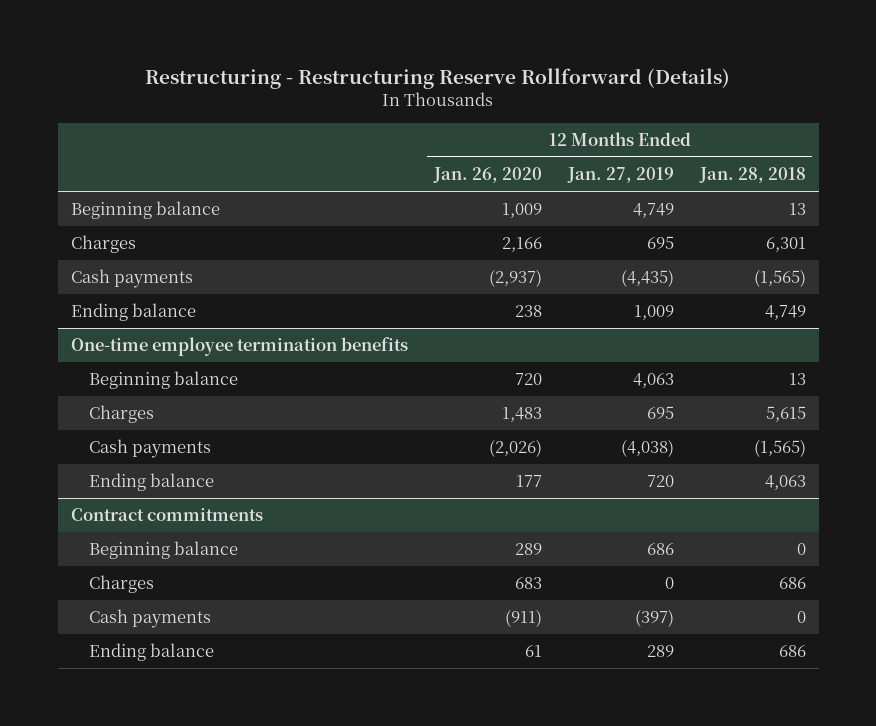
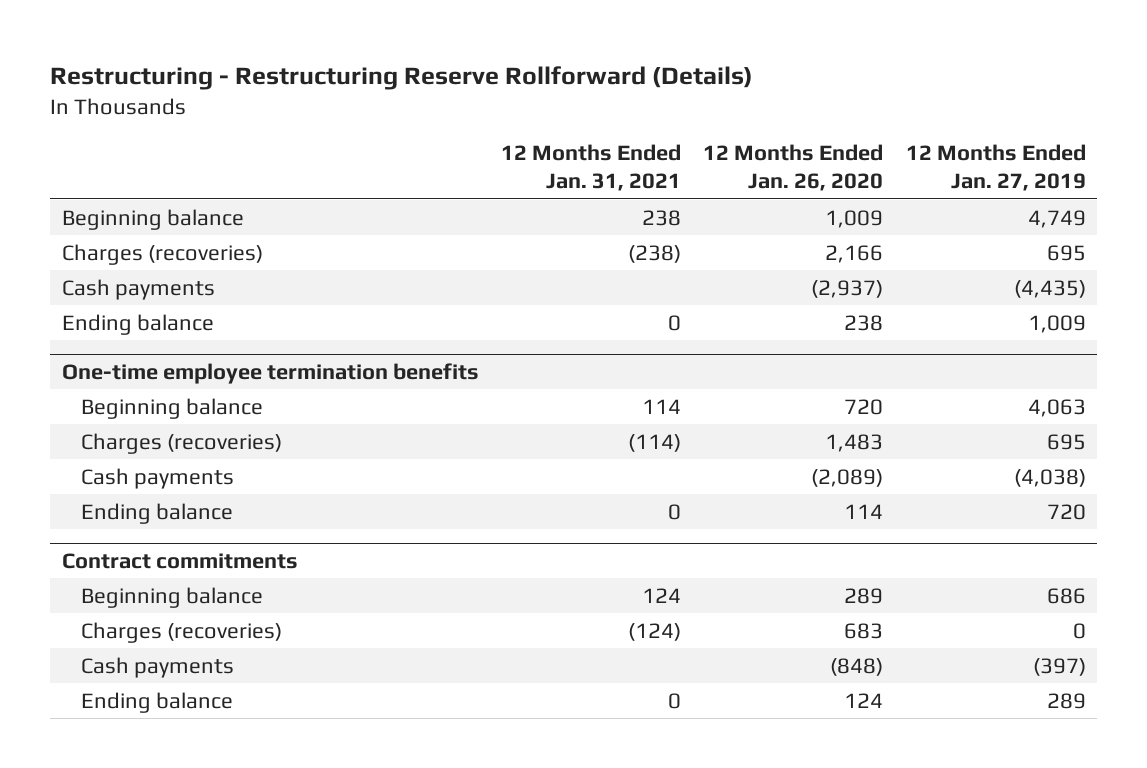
[698,167,806,184] Jan. 28, 2018 -> none
none -> [501,144,682,192] 12 Months Ended Jan. 31, 2021
[70,235,136,254] Charges -> [61,243,263,265] Charges (recoveries)
[89,405,155,424] Charges -> [80,432,282,454] Charges (recoveries)
[488,439,542,458] (2,026) -> [811,468,884,487] (2,089)
[515,475,542,488] 177 -> [844,503,884,519] 114
[89,575,155,594] Charges -> [80,621,282,643] Charges (recoveries)
[504,609,542,628] (911) -> [830,657,884,676] (848)
[524,645,542,658] 61 -> [844,692,884,708] 124

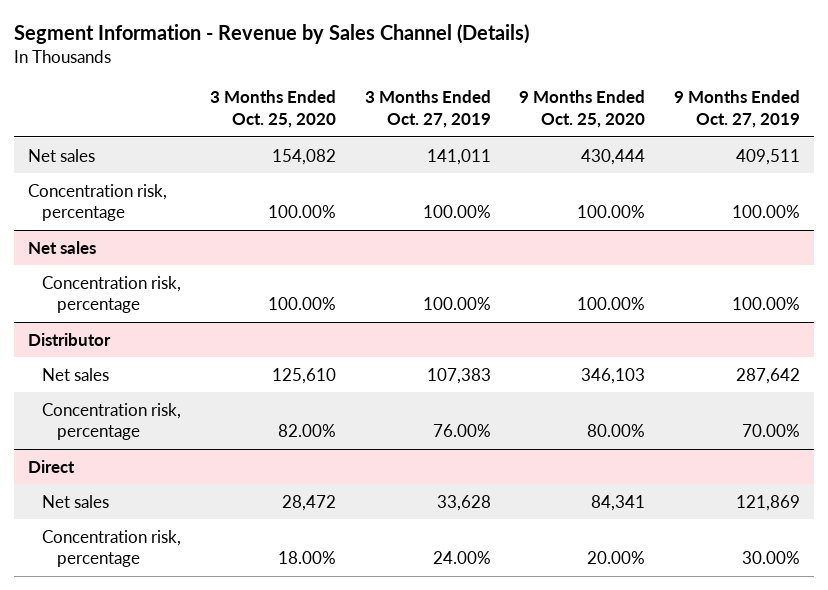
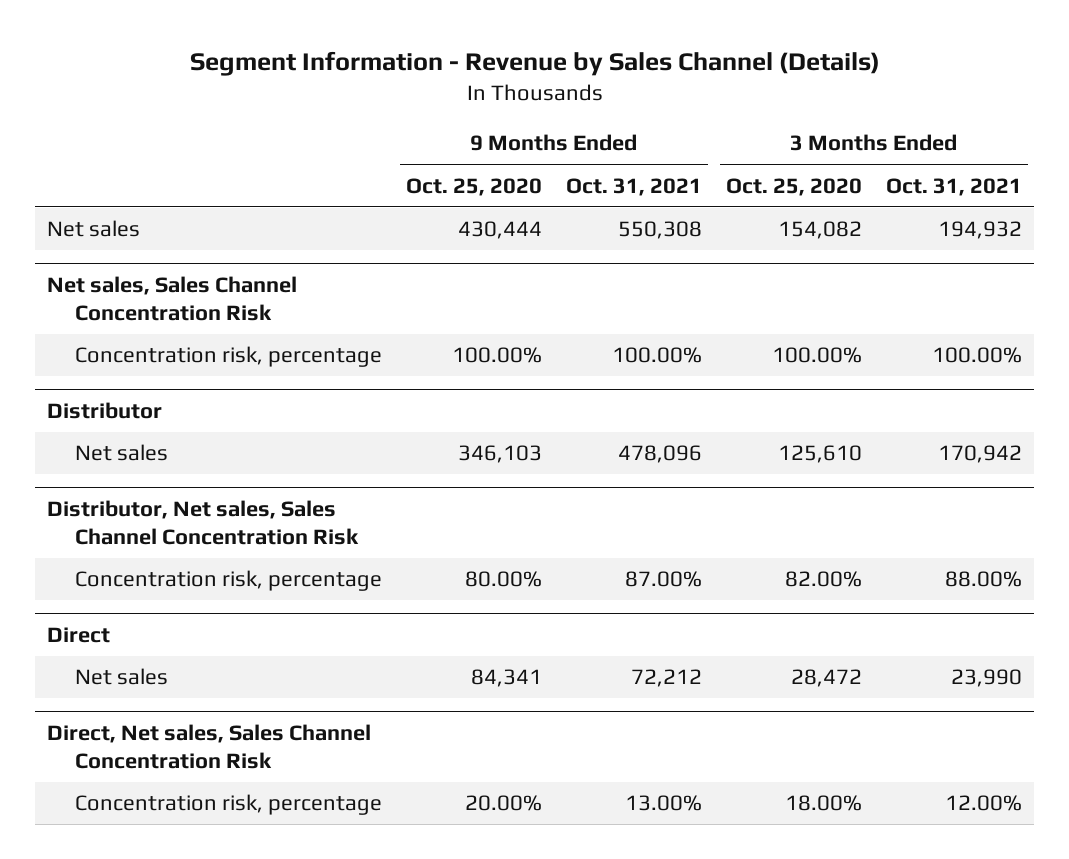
[364,90,491,129] 3 Months Ended Oct. 27, 2019 -> none
[673,90,800,129] 9 Months Ended Oct. 27, 2019 -> none
none -> [566,177,703,196] Oct. 31, 2021
none -> [886,177,1023,196] Oct. 31, 2021
[28,183,168,222] Concentration risk, percentage -> none
[28,240,97,254] Net sales -> none
none -> [47,276,298,322] Net sales, Sales Channel Concentration Risk
none -> [47,500,360,546] Distributor, Net sales, Sales Channel Concentration Risk
none -> [47,724,372,770] Direct, Net sales, Sales Channel Concentration Risk

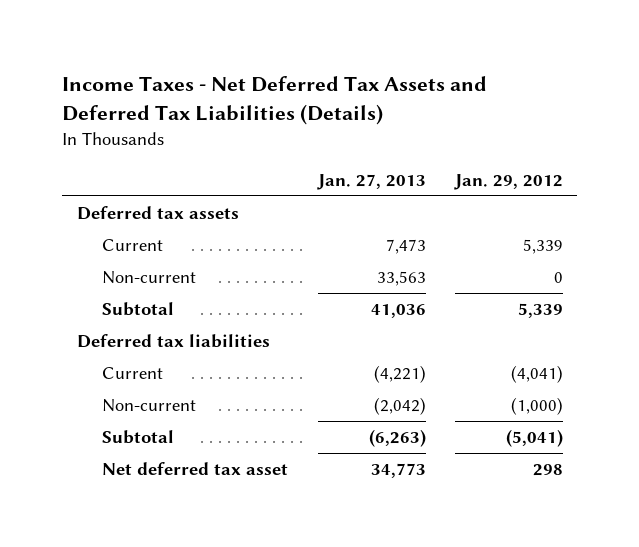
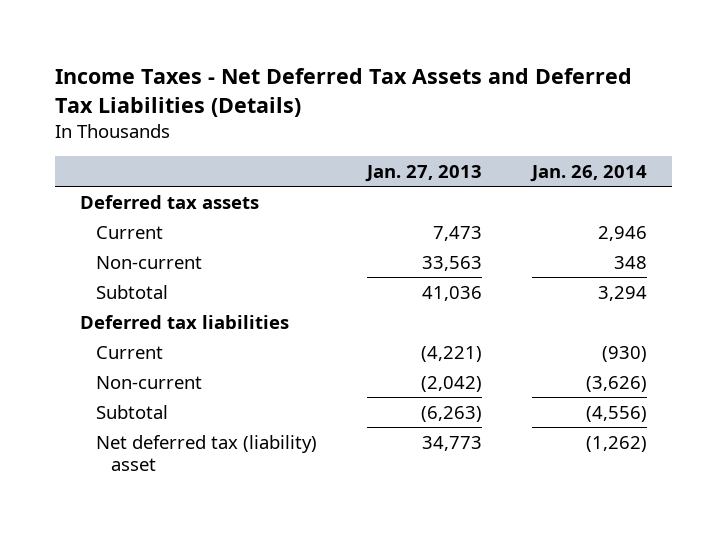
[453,173,563,190] Jan. 29, 2012 -> none
none -> [529,164,647,182] Jan. 26, 2014
[102,461,289,475] Net deferred tax asset -> [95,434,317,471] Net deferred tax (liability) asset

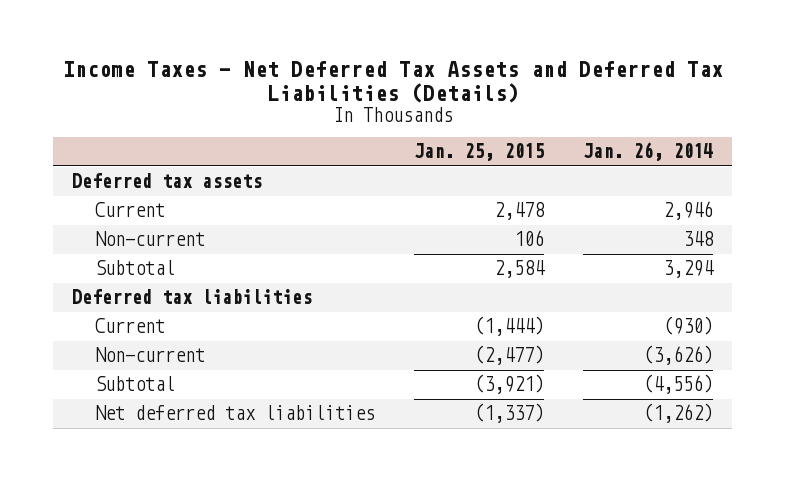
[364,164,482,182] Jan. 27, 2013 -> none
none -> [413,143,544,162] Jan. 25, 2015
[95,434,317,471] Net deferred tax (liability) asset -> [95,405,376,421] Net deferred tax liabilities

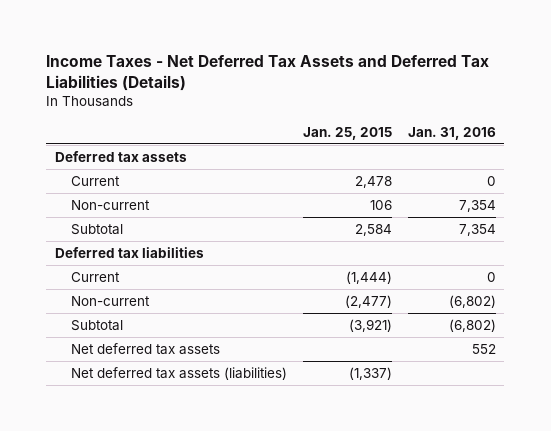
[582,142,713,162] Jan. 26, 2014 -> none
none -> [408,126,497,140] Jan. 31, 2016
none -> [70,342,220,355] Net deferred tax assets
[95,405,376,421] Net deferred tax liabilities -> [70,366,287,380] Net deferred tax assets (liabilities)

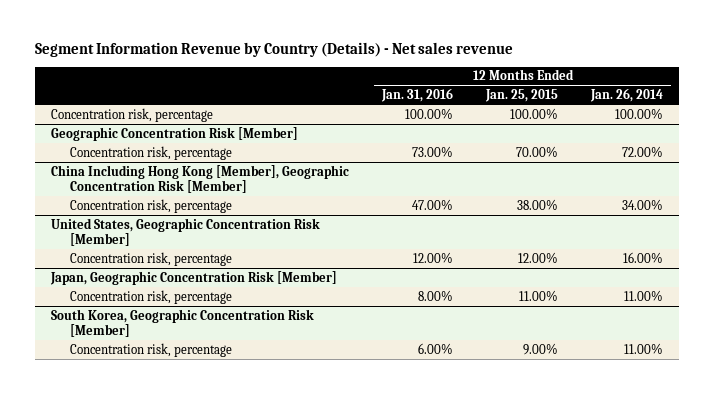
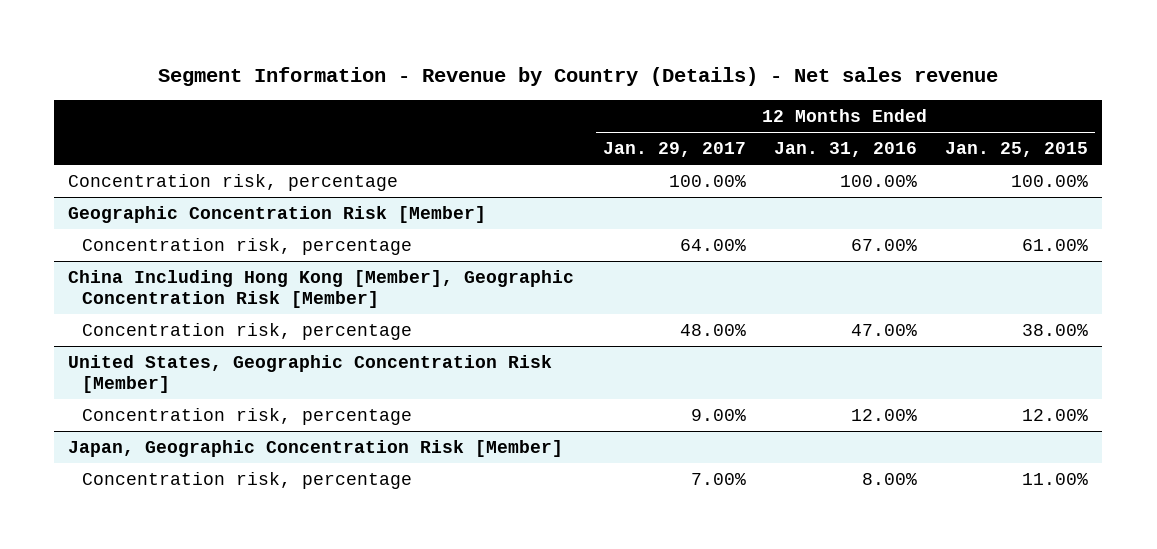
[35,42,514,58] Segment Information Revenue by Country (Details) - Net sales revenue -> [158,67,999,87] Segment Information - Revenue by Country (Details) - Net sales revenue
[589,88,663,103] Jan. 26, 2014 -> none
none -> [602,142,746,158] Jan. 29, 2017
[412,145,454,157] 73.00% -> [850,238,917,251] 67.00%
[516,145,559,157] 70.00% -> [1022,238,1089,251] 61.00%
[51,308,315,337] South Korea, Geographic Concentration Risk [Member] -> none
[70,342,233,357] Concentration risk, percentage -> none

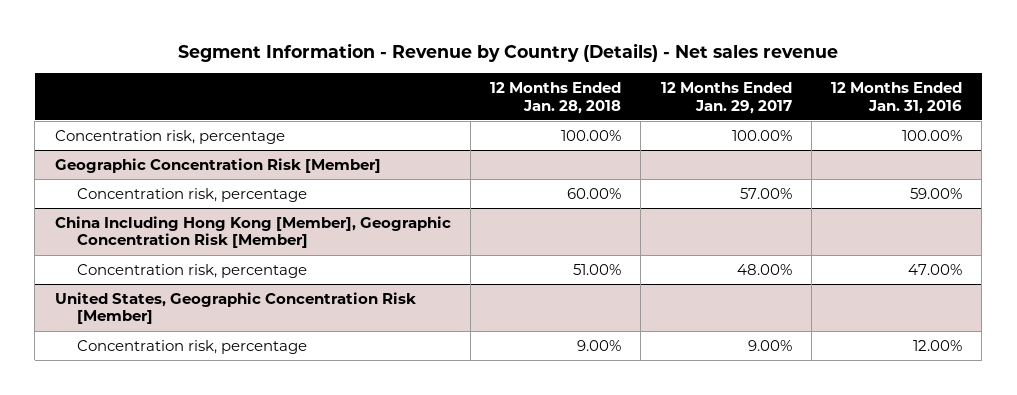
[945,142,1089,158] Jan. 25, 2015 -> none
none -> [490,82,622,114] 12 Months Ended Jan. 28, 2018
[679,238,746,251] 64.00% -> [739,187,792,199] 57.00%
[850,238,917,251] 67.00% -> [910,187,963,199] 59.00%
[68,439,564,457] Japan, Geographic Concentration Risk [Member] -> none
[81,471,412,489] Concentration risk, percentage -> none

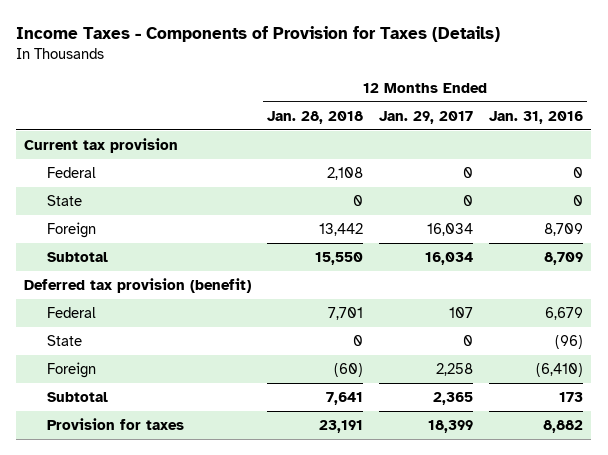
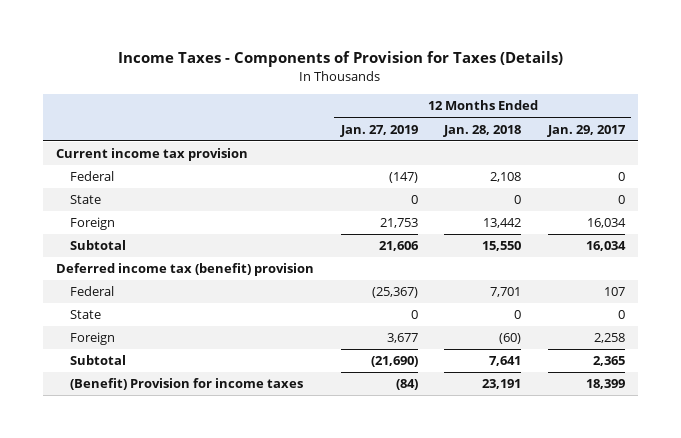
[489,110,584,124] Jan. 31, 2016 -> none
none -> [339,124,418,137] Jan. 27, 2019
[24,138,179,154] Current tax provision -> [56,148,249,162] Current income tax provision
[24,278,252,294] Deferred tax provision (benefit) -> [56,263,315,277] Deferred income tax (benefit) provision
[47,418,185,431] Provision for taxes -> [69,378,303,391] (Benefit) Provision for income taxes

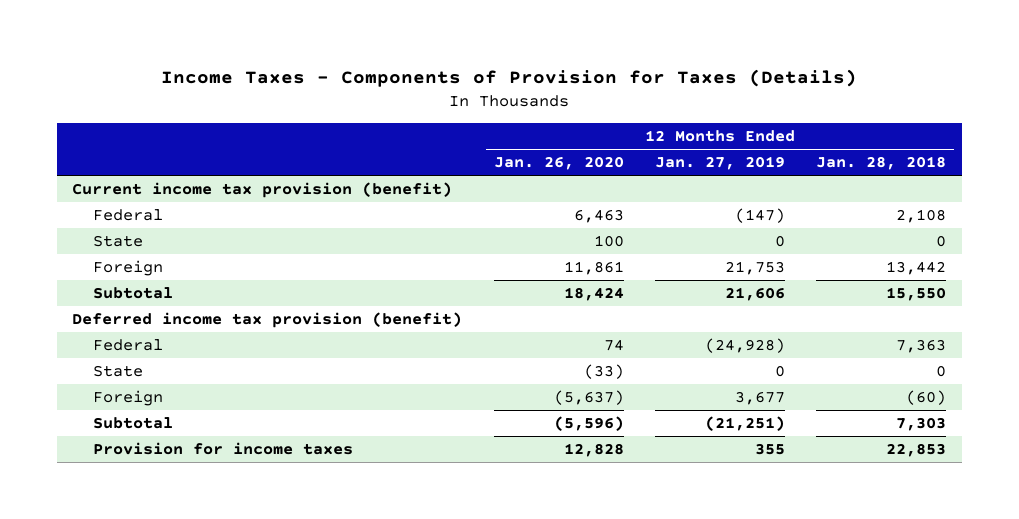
[546,124,626,137] Jan. 29, 2017 -> none
none -> [493,156,624,171] Jan. 26, 2020
[56,148,249,162] Current income tax provision -> [72,182,453,199] Current income tax provision (benefit)
[56,263,315,277] Deferred income tax (benefit) provision -> [72,312,463,329] Deferred income tax provision (benefit)
[371,287,418,299] (25,367) -> [705,338,786,354] (24,928)
[490,287,522,298] 7,701 -> [896,339,947,354] 7,363
[370,356,418,368] (21,690) -> [705,416,786,432] (21,251)
[489,356,522,367] 7,641 -> [896,417,947,432] 7,303
[69,378,303,391] (Benefit) Provision for income taxes -> [93,442,354,456] Provision for income taxes
[395,379,418,391] (84) -> [755,443,786,456] 355
[482,379,522,390] 23,191 -> [886,443,947,458] 22,853

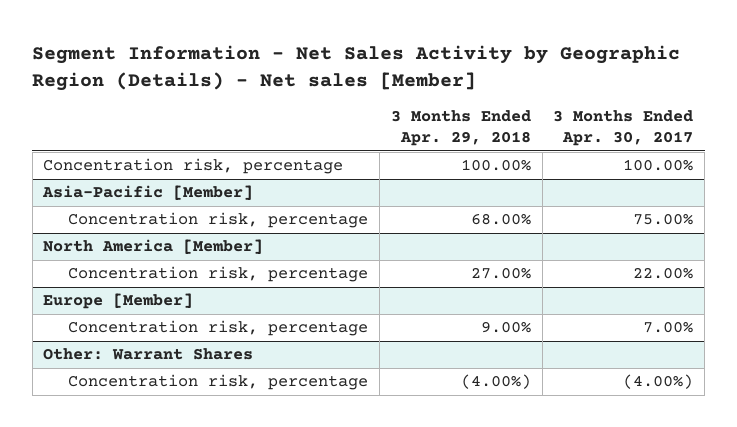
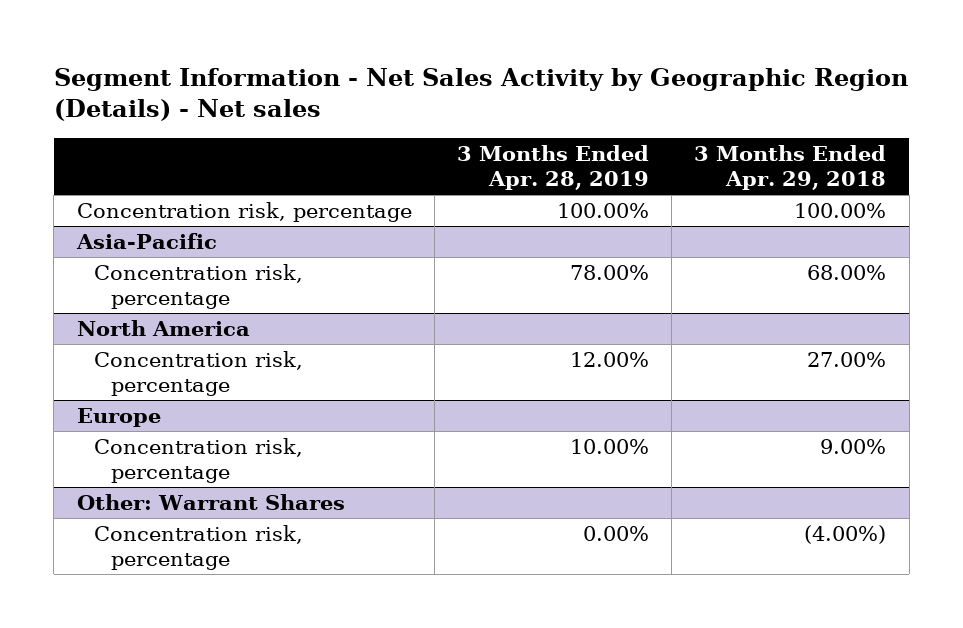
[32,44,681,91] Segment Information - Net Sales Activity by Geographic Region (Details) - Net sales [Member] -> [53,67,908,122] Segment Information - Net Sales Activity by Geographic Region (Details) - Net sales
[553,110,694,147] 3 Months Ended Apr. 30, 2017 -> none
none -> [456,144,649,190] 3 Months Ended Apr. 28, 2019
[42,185,254,201] Asia-Pacific [Member] -> [75,232,217,249] Asia-Pacific
[43,239,264,255] North America [Member] -> [76,319,250,336] North America
[43,293,194,310] Europe [Member] -> [76,407,161,427] Europe

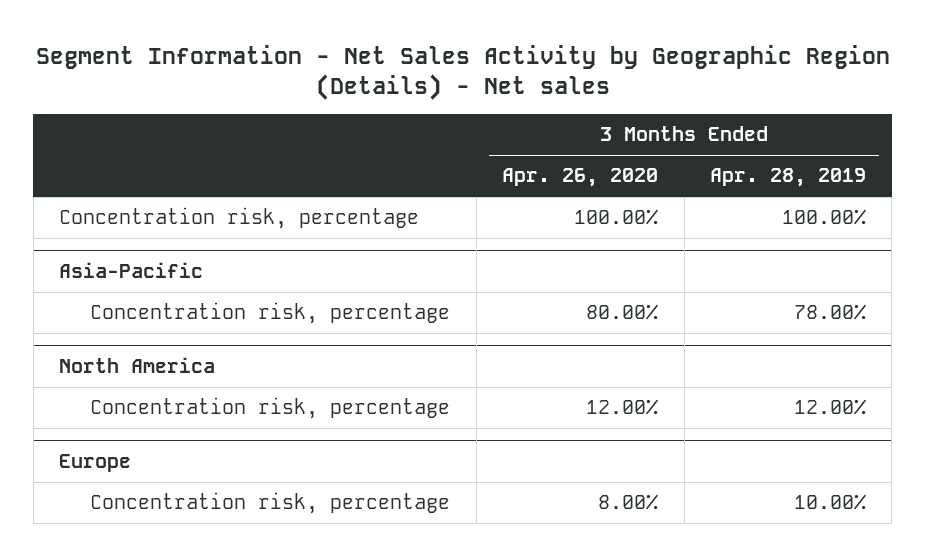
[694,144,887,190] 3 Months Ended Apr. 29, 2018 -> none
none -> [502,168,659,188] Apr. 26, 2020
[76,493,345,510] Other: Warrant Shares -> none
[93,524,303,571] Concentration risk, percentage -> none

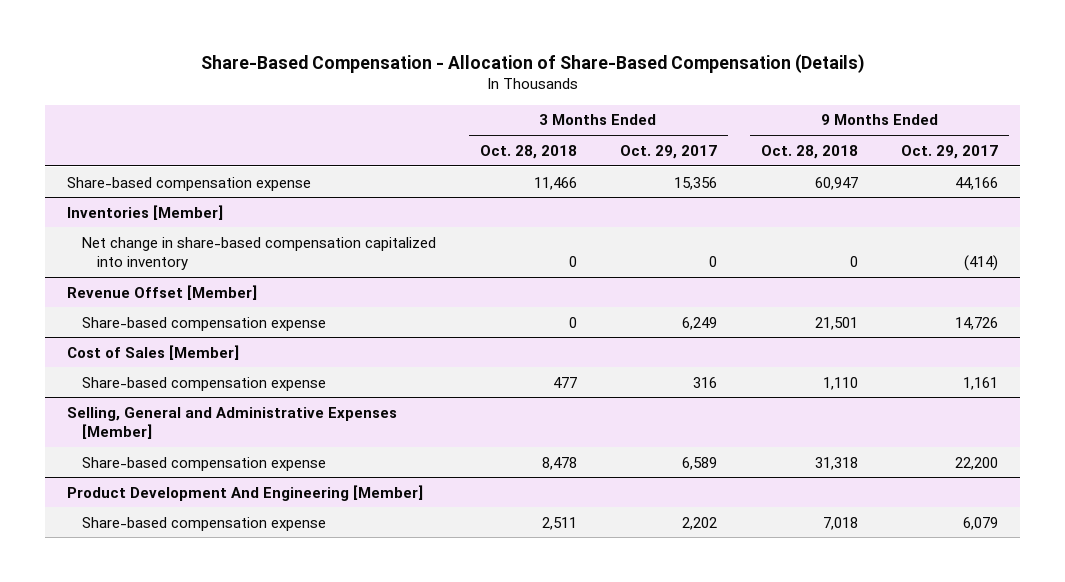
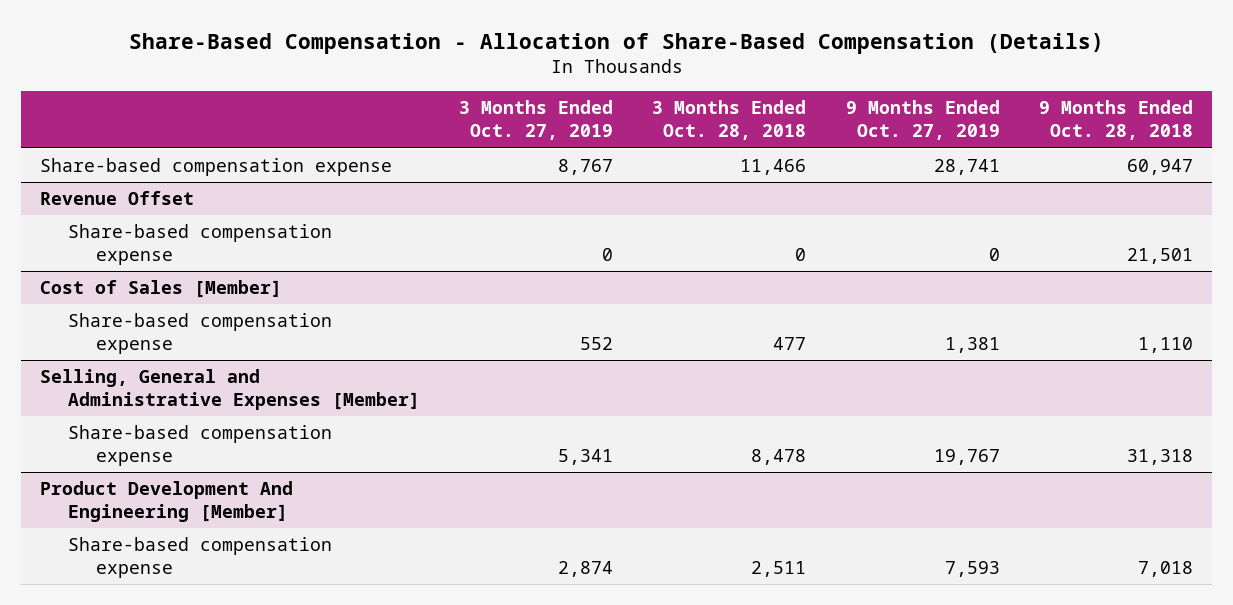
[620,144,718,159] Oct. 29, 2017 -> none
[901,144,999,159] Oct. 29, 2017 -> none
none -> [459,100,614,141] 3 Months Ended Oct. 27, 2019
none -> [845,100,1000,141] 9 Months Ended Oct. 27, 2019
[67,204,224,220] Inventories [Member] -> none
[81,236,436,271] Net change in share-based compensation capitalized into inventory -> none
[67,284,258,300] Revenue Offset [Member] -> [40,191,195,206] Revenue Offset

